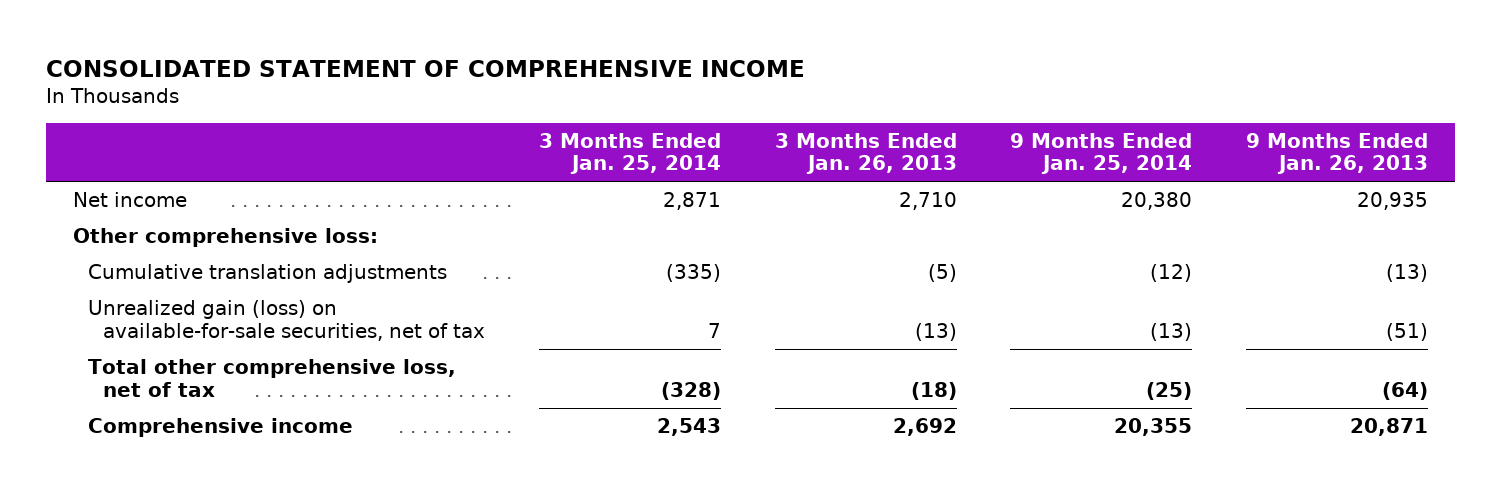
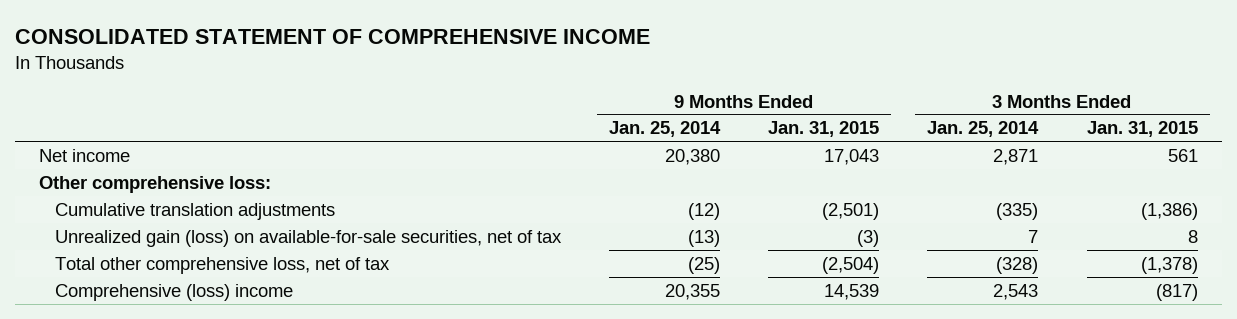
[774,132,957,175] 3 Months Ended Jan. 26, 2013 -> none
[1246,132,1429,175] 9 Months Ended Jan. 26, 2013 -> none
none -> [768,121,880,138] Jan. 31, 2015
none -> [1086,121,1198,138] Jan. 31, 2015
[88,418,354,438] Comprehensive income -> [54,283,293,301] Comprehensive (loss) income

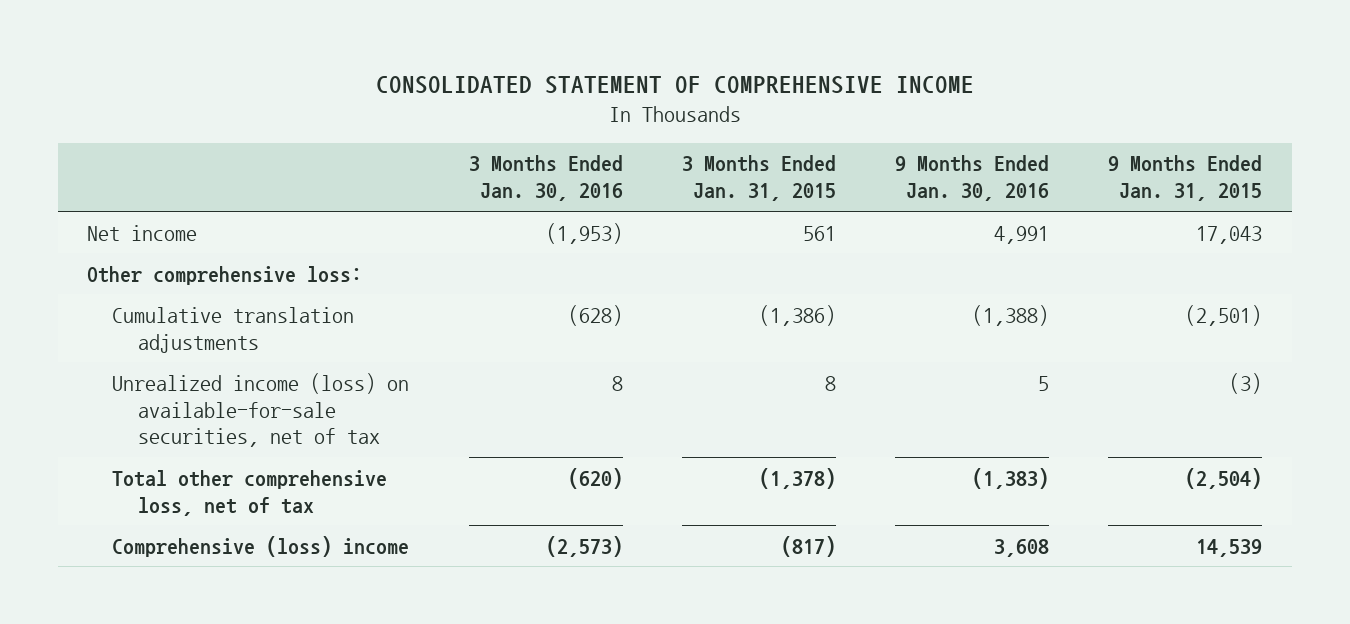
[608,121,721,138] Jan. 25, 2014 -> none
[927,121,1040,138] Jan. 25, 2014 -> none
none -> [468,155,623,202] 3 Months Ended Jan. 30, 2016
none -> [895,155,1050,202] 9 Months Ended Jan. 30, 2016
[54,229,562,247] Unrealized gain (loss) on available-for-sale securities, net of tax -> [112,372,410,448] Unrealized income (loss) on available-for-sale securities, net of tax

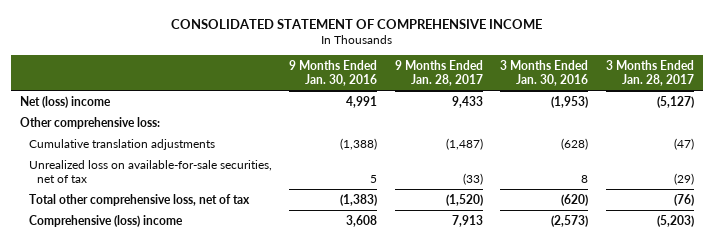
[681,155,836,202] 3 Months Ended Jan. 31, 2015 -> none
[1108,155,1263,202] 9 Months Ended Jan. 31, 2015 -> none
none -> [394,59,483,86] 9 Months Ended Jan. 28, 2017
none -> [605,59,694,86] 3 Months Ended Jan. 28, 2017
[87,224,198,241] Net income -> [19,95,111,108] Net (loss) income
[112,372,410,448] Unrealized income (loss) on available-for-sale securities, net of tax -> [28,159,272,183] Unrealized loss on available-for-sale securities, net of tax

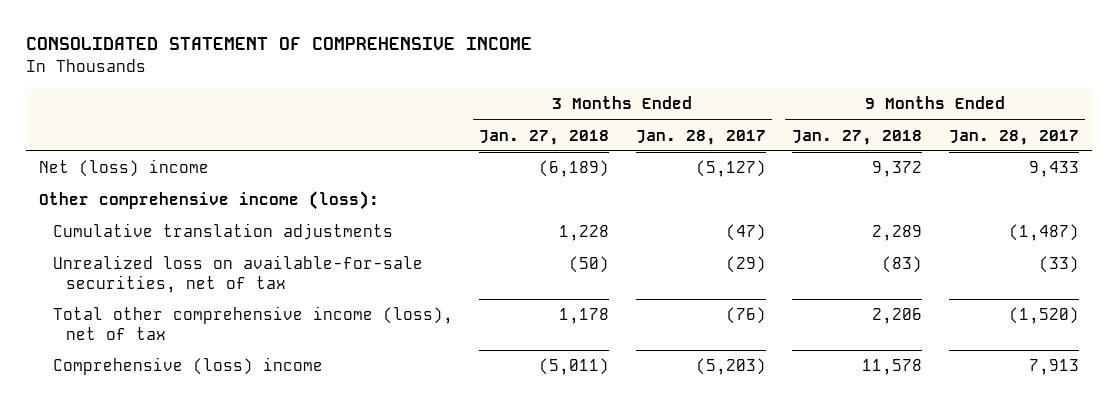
[289,59,378,86] 9 Months Ended Jan. 30, 2016 -> none
[500,59,589,86] 3 Months Ended Jan. 30, 2016 -> none
none -> [479,129,610,145] Jan. 27, 2018
none -> [792,129,923,145] Jan. 27, 2018
[19,116,160,129] Other comprehensive loss: -> [38,191,379,211] Other comprehensive income (loss):
[28,193,250,206] Total other comprehensive loss, net of tax -> [52,306,453,340] Total other comprehensive income (loss), net of tax

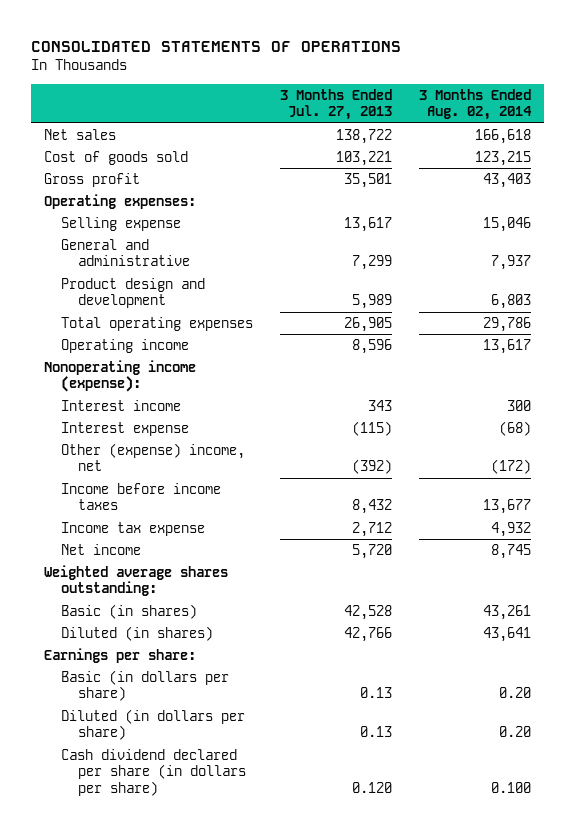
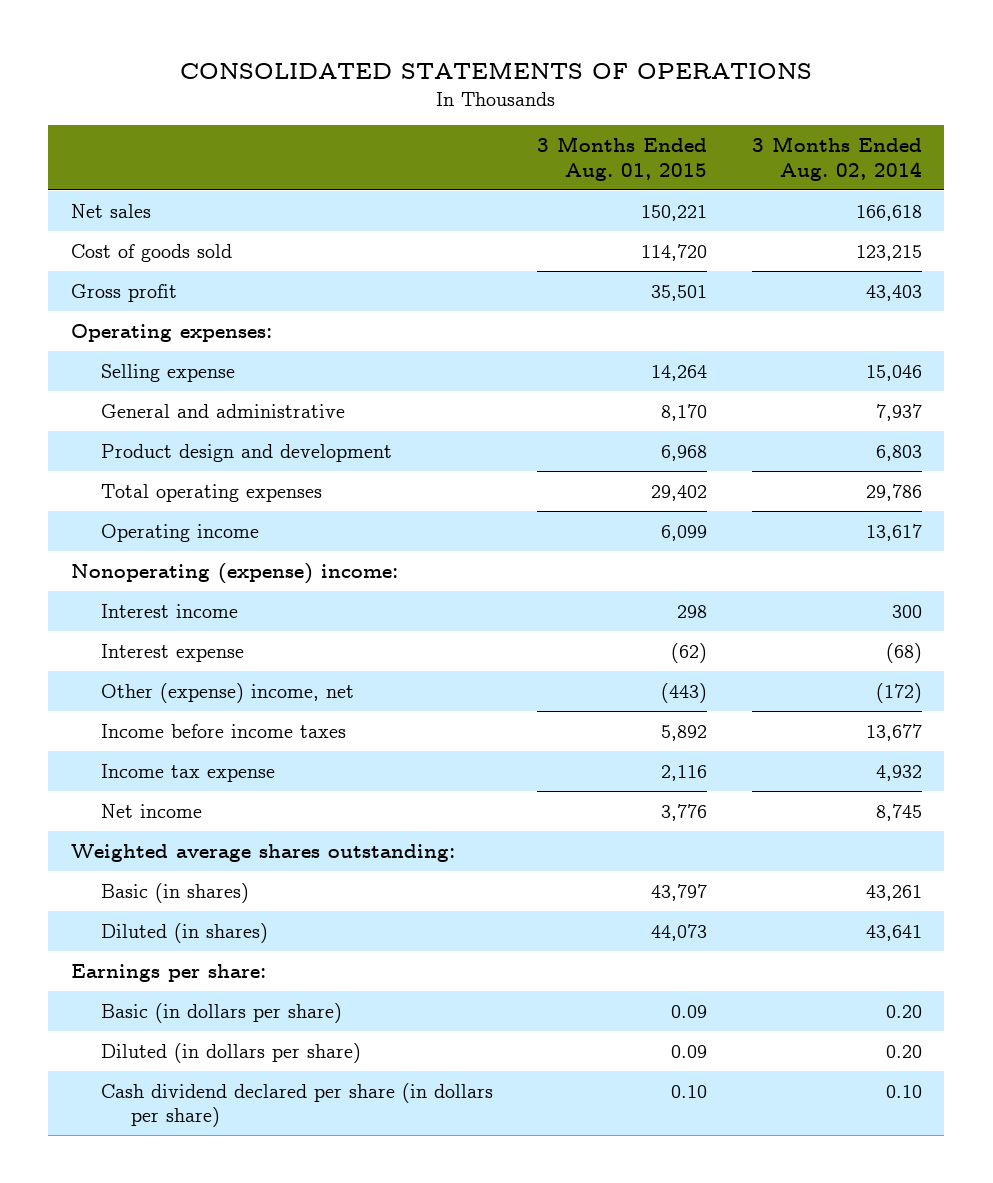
[279,88,392,121] 3 Months Ended Jul. 27, 2013 -> none
none -> [537,135,708,181] 3 Months Ended Aug. 01, 2015
[43,360,196,393] Nonoperating income (expense): -> [70,562,398,584] Nonoperating (expense) income:
[490,781,531,793] 0.100 -> [885,1084,922,1098] 0.10

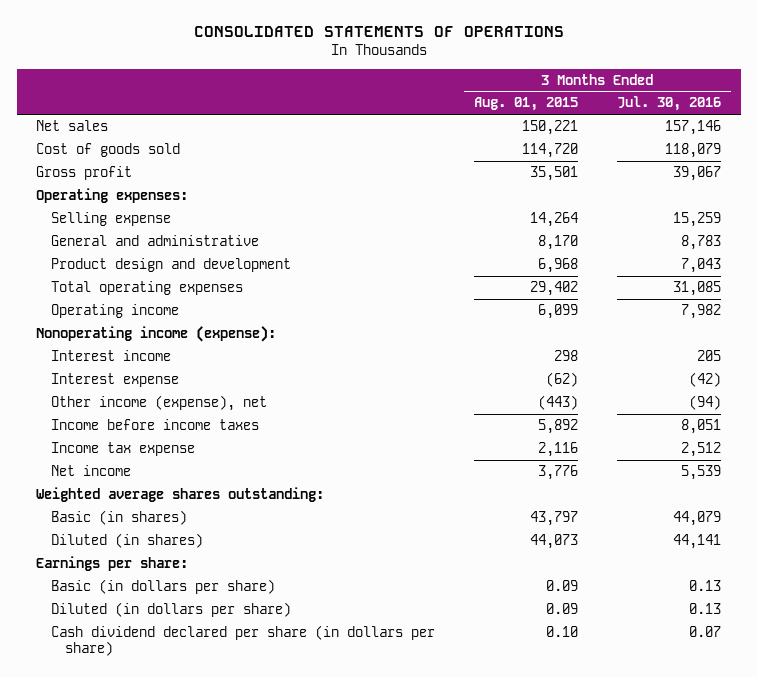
[751,135,922,181] 3 Months Ended Aug. 02, 2014 -> none
none -> [616,96,721,112] Jul. 30, 2016
[70,562,398,584] Nonoperating (expense) income: -> [36,326,277,343] Nonoperating income (expense):
[100,682,354,703] Other (expense) income, net -> [50,395,267,412] Other income (expense), net

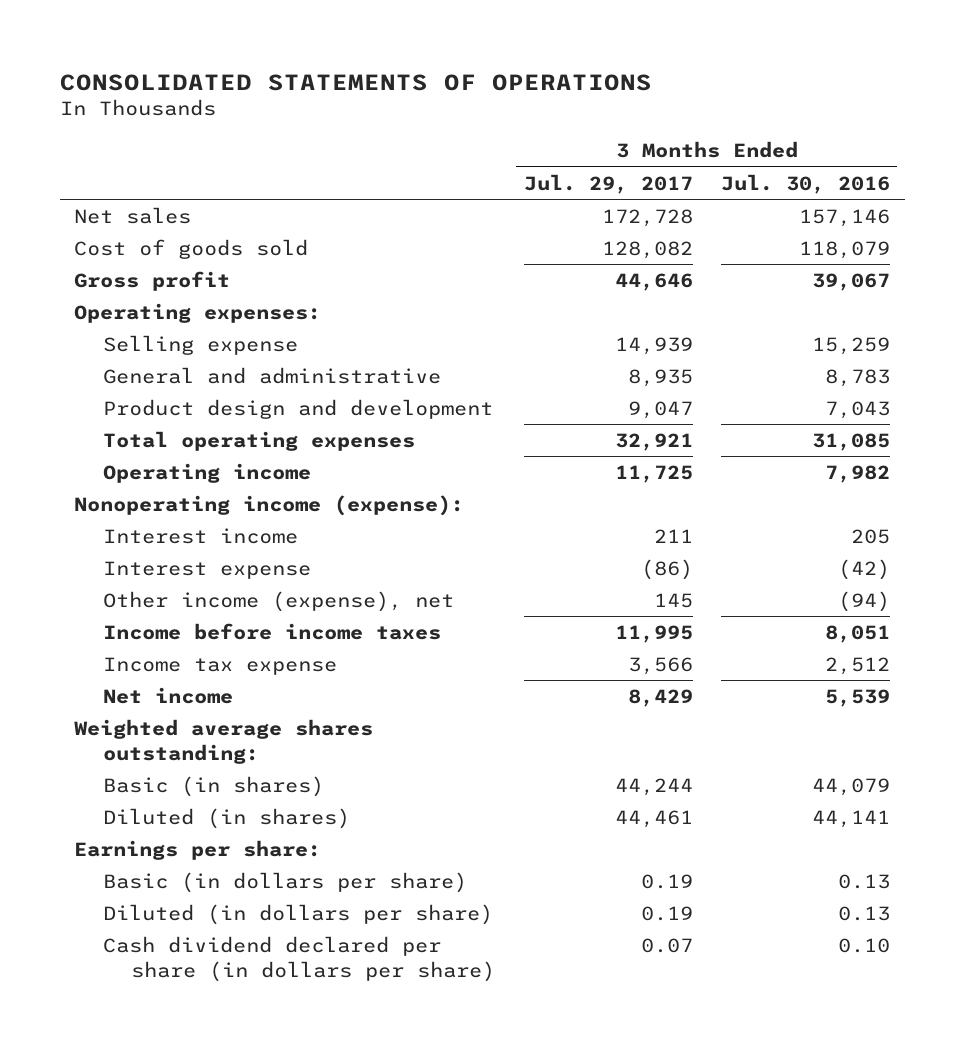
[473,97,578,112] Aug. 01, 2015 -> none
none -> [523,173,693,194] Jul. 29, 2017
[688,626,721,638] 0.07 -> [838,937,891,953] 0.10

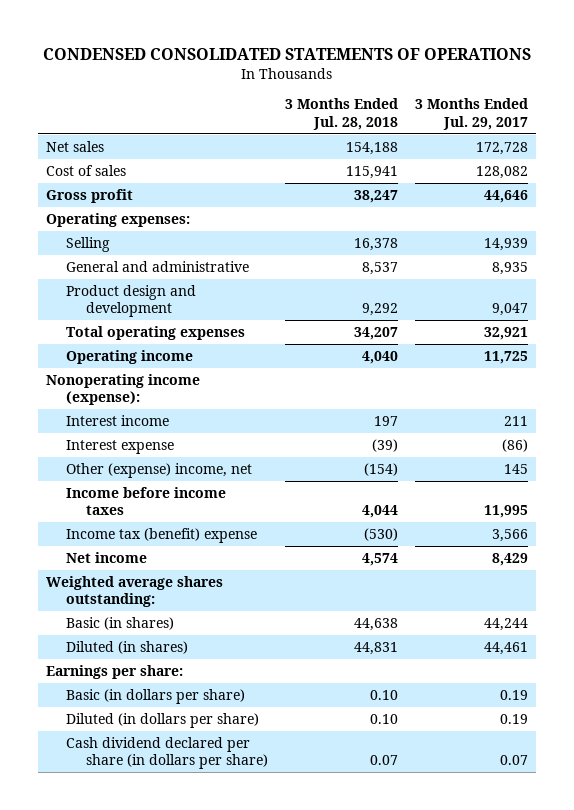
[59,73,652,91] CONSOLIDATED STATEMENTS OF OPERATIONS -> [42,47,531,60] CONDENSED CONSOLIDATED STATEMENTS OF OPERATIONS
[721,173,891,194] Jul. 30, 2016 -> none
none -> [284,98,398,131] 3 Months Ended Jul. 28, 2018
[74,238,309,259] Cost of goods sold -> [46,164,127,176] Cost of sales
[102,334,298,355] Selling expense -> [66,236,111,252] Selling
[102,590,454,612] Other income (expense), net -> [66,462,253,478] Other (expense) income, net
[102,656,337,675] Income tax expense -> [66,527,258,543] Income tax (benefit) expense

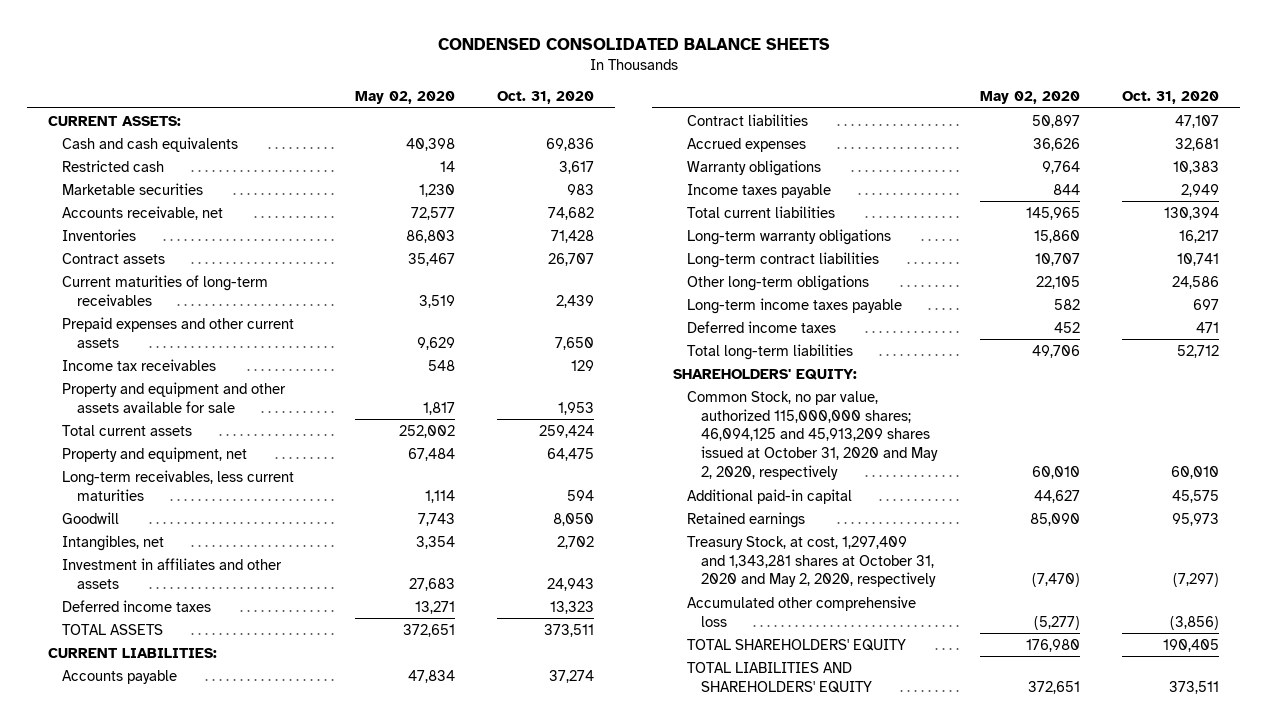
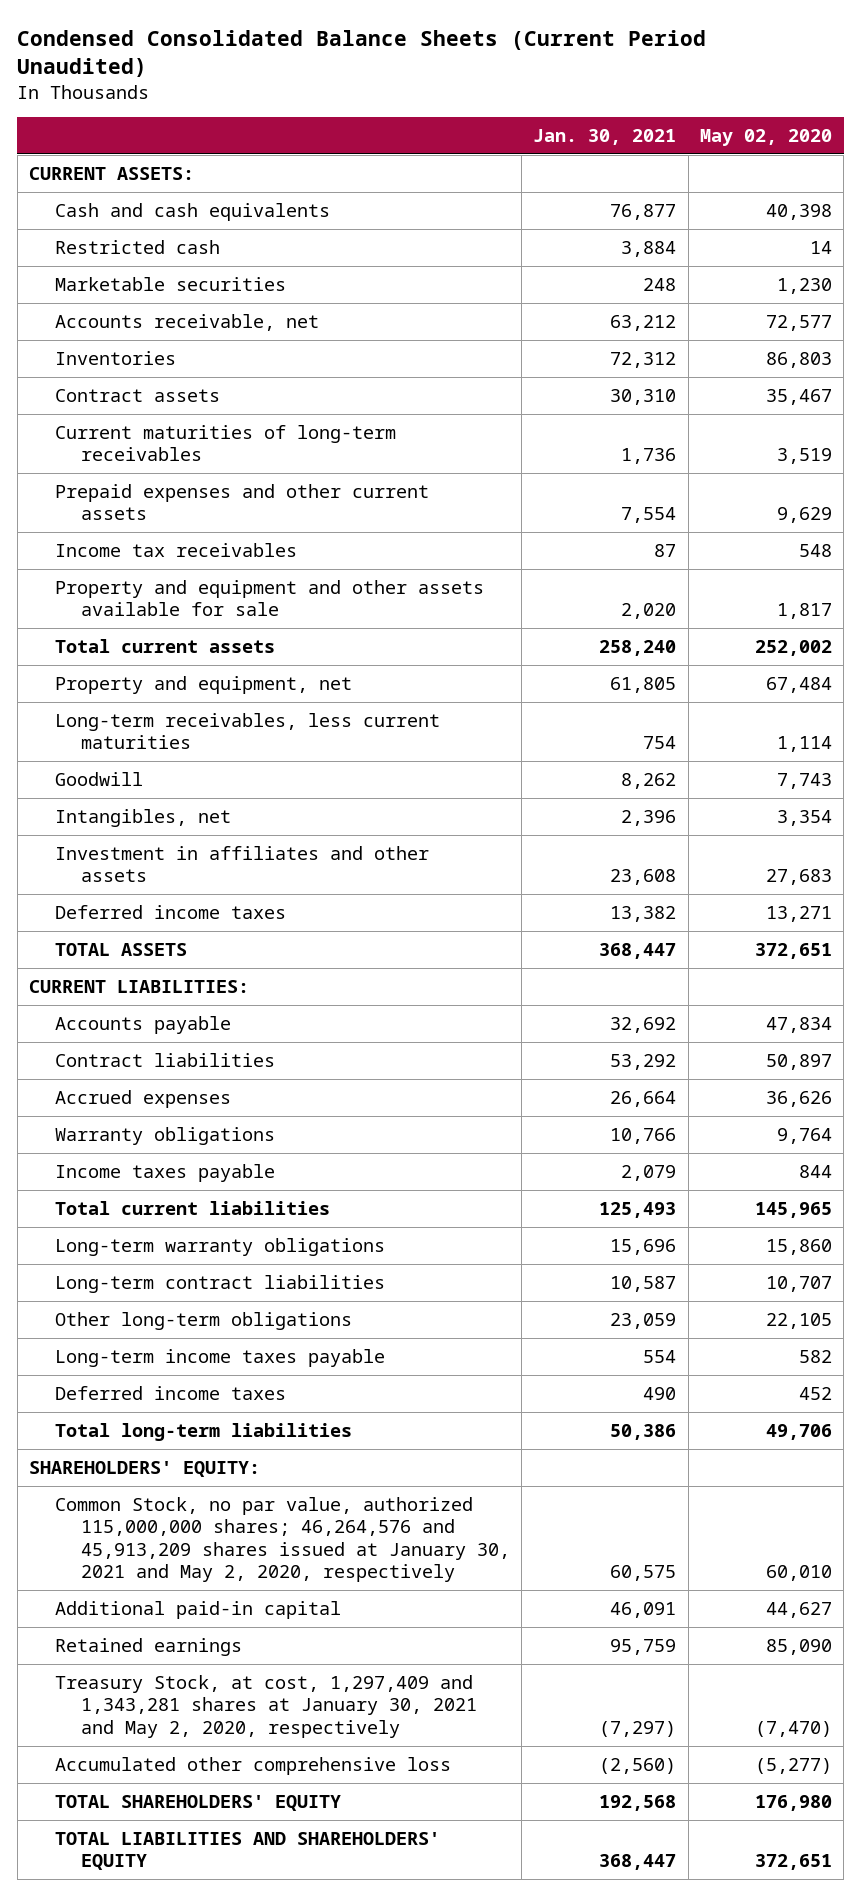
[437,37,830,50] CONDENSED CONSOLIDATED BALANCE SHEETS -> [17,29,707,77] Condensed Consolidated Balance Sheets (Current Period Unaudited)
[496,91,594,105] Oct. 31, 2020 -> none
none -> [533,128,677,145] Jan. 30, 2021
[687,390,939,481] Common Stock, no par value, authorized 115,000,000 shares; 46,094,125 and 45,913,209 shares issued at October 31, 2020 and May 2, 2020, respectively -> [54,1497,510,1583] Common Stock, no par value, authorized 115,000,000 shares; 46,264,576 and 45,913,209 shares issued at January 30, 2021 and May 2, 2020, respectively
[687,535,937,588] Treasury Stock, at cost, 1,297,409 and 1,343,281 shares at October 31, 2020 and May 2, 2020, respectively -> [54,1675,477,1738] Treasury Stock, at cost, 1,297,409 and 1,343,281 shares at January 30, 2021 and May 2, 2020, respectively

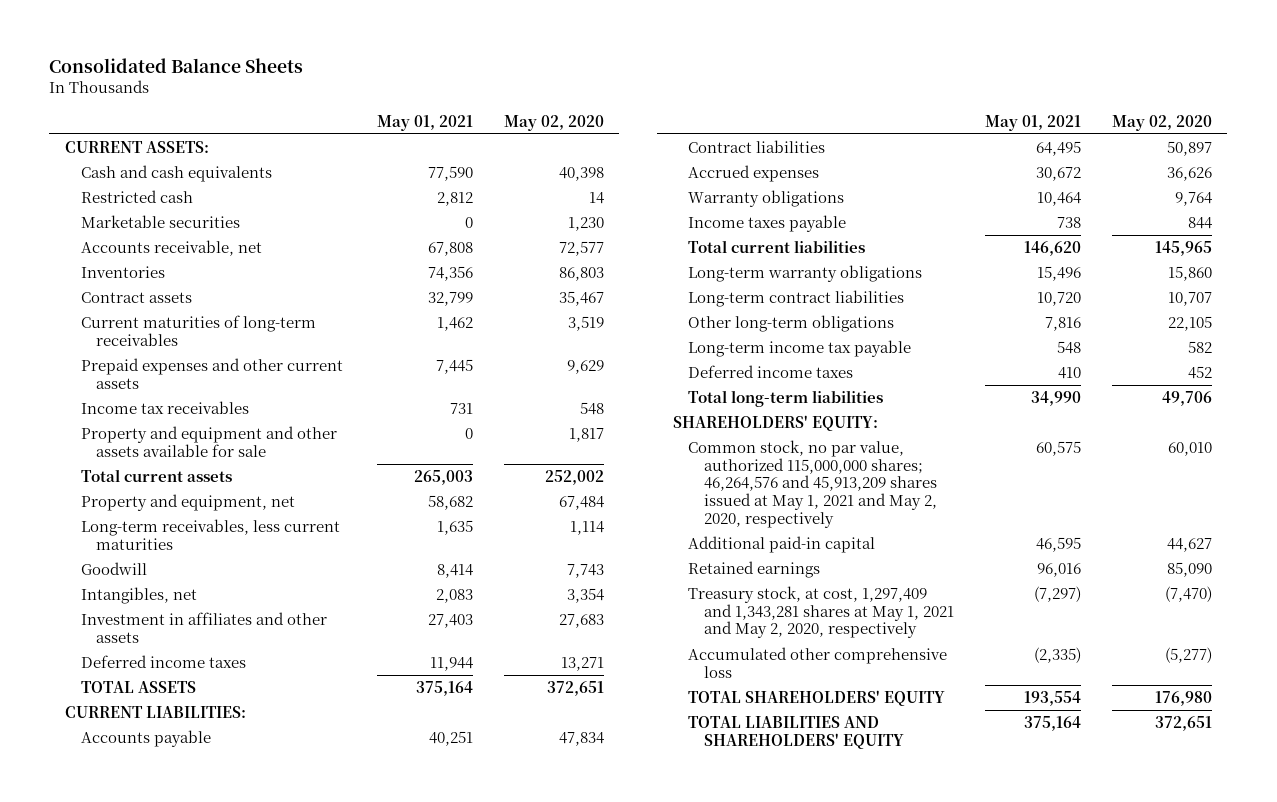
[17,29,707,77] Condensed Consolidated Balance Sheets (Current Period Unaudited) -> [49,57,304,73] Consolidated Balance Sheets
[533,128,677,145] Jan. 30, 2021 -> none
none -> [377,114,474,131] May 01, 2021
[54,1349,385,1368] Long-term income taxes payable -> [688,340,912,358] Long-term income tax payable
[54,1497,510,1583] Common Stock, no par value, authorized 115,000,000 shares; 46,264,576 and 45,913,209 shares issued at January 30, 2021 and May 2, 2020, respectively -> [688,440,937,528] Common stock, no par value, authorized 115,000,000 shares; 46,264,576 and 45,913,209 shares issued at May 1, 2021 and May 2, 2020, respectively
[54,1675,477,1738] Treasury Stock, at cost, 1,297,409 and 1,343,281 shares at January 30, 2021 and May 2, 2020, respectively -> [688,586,954,639] Treasury stock, at cost, 1,297,409 and 1,343,281 shares at May 1, 2021 and May 2, 2020, respectively

